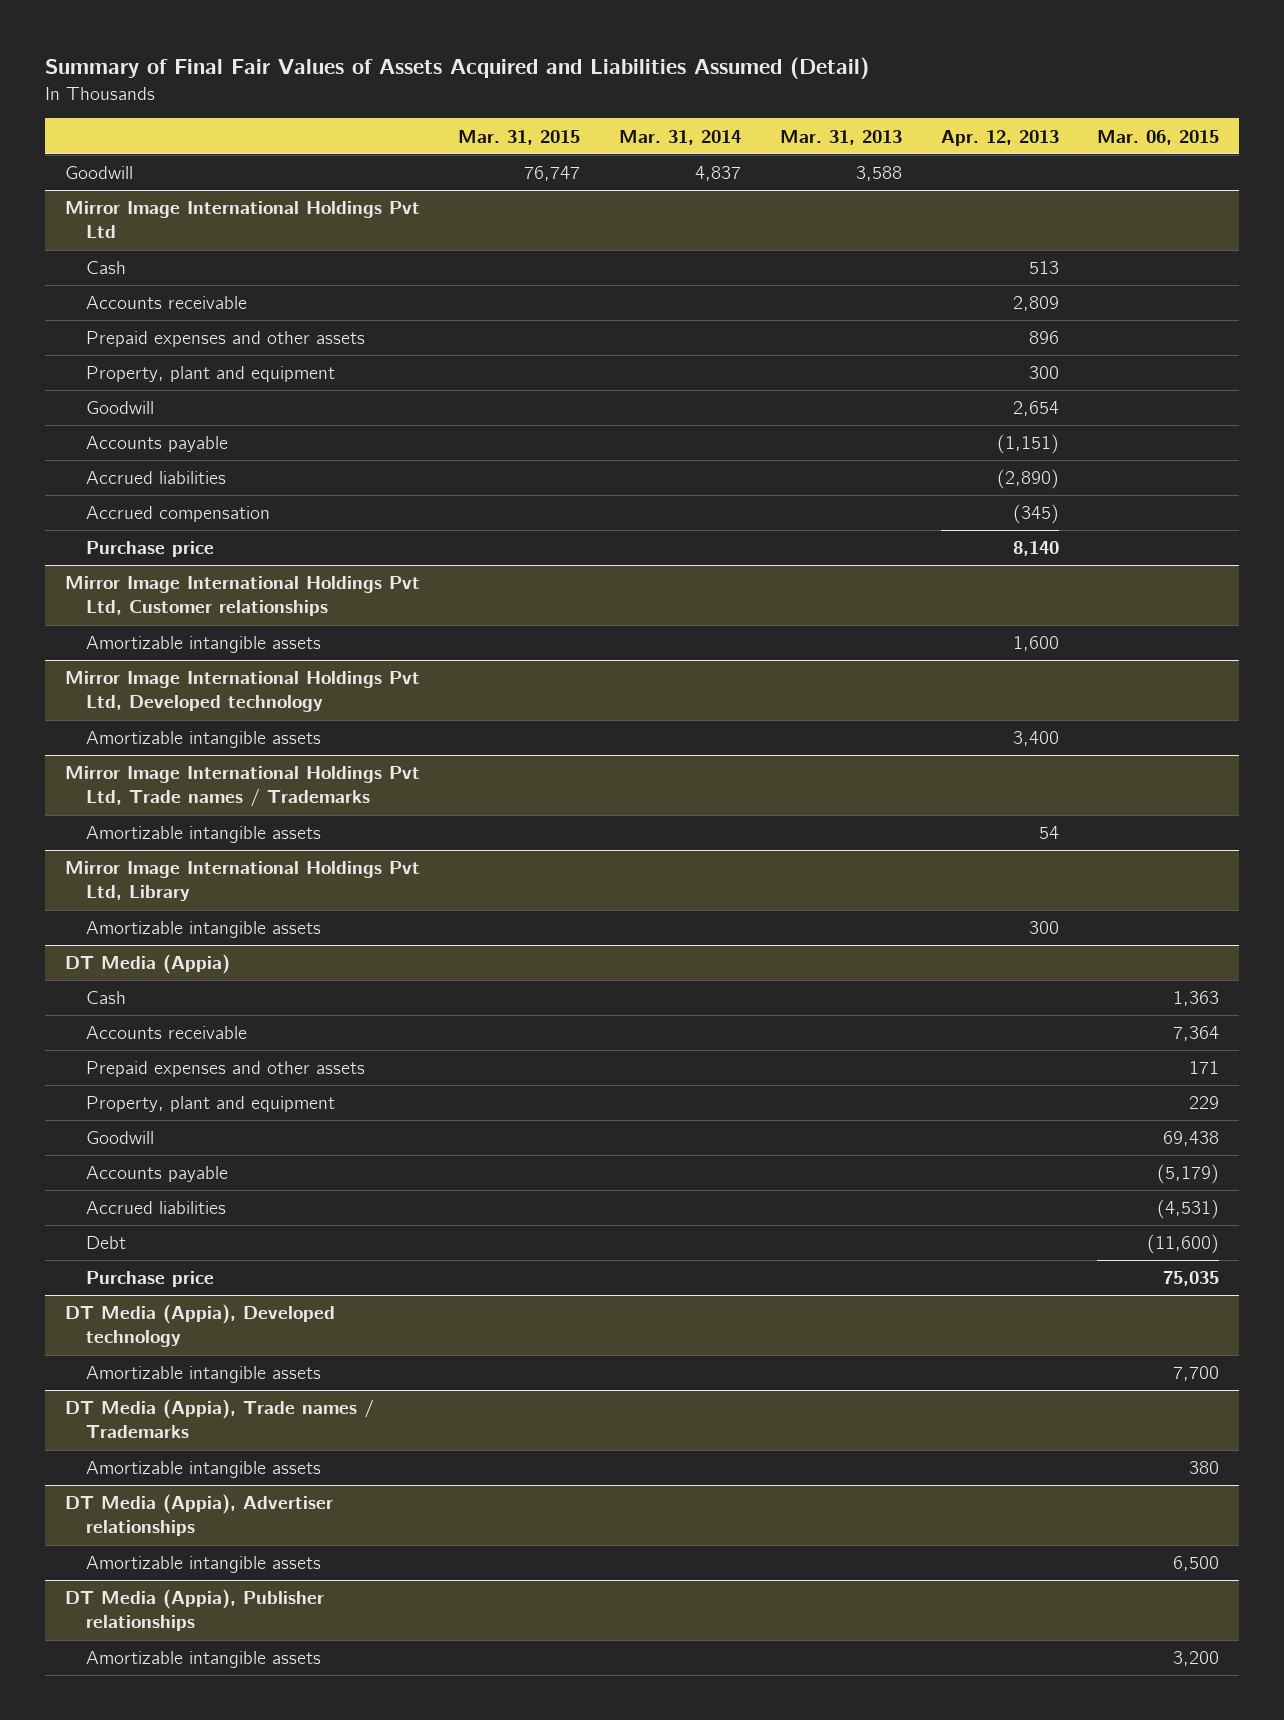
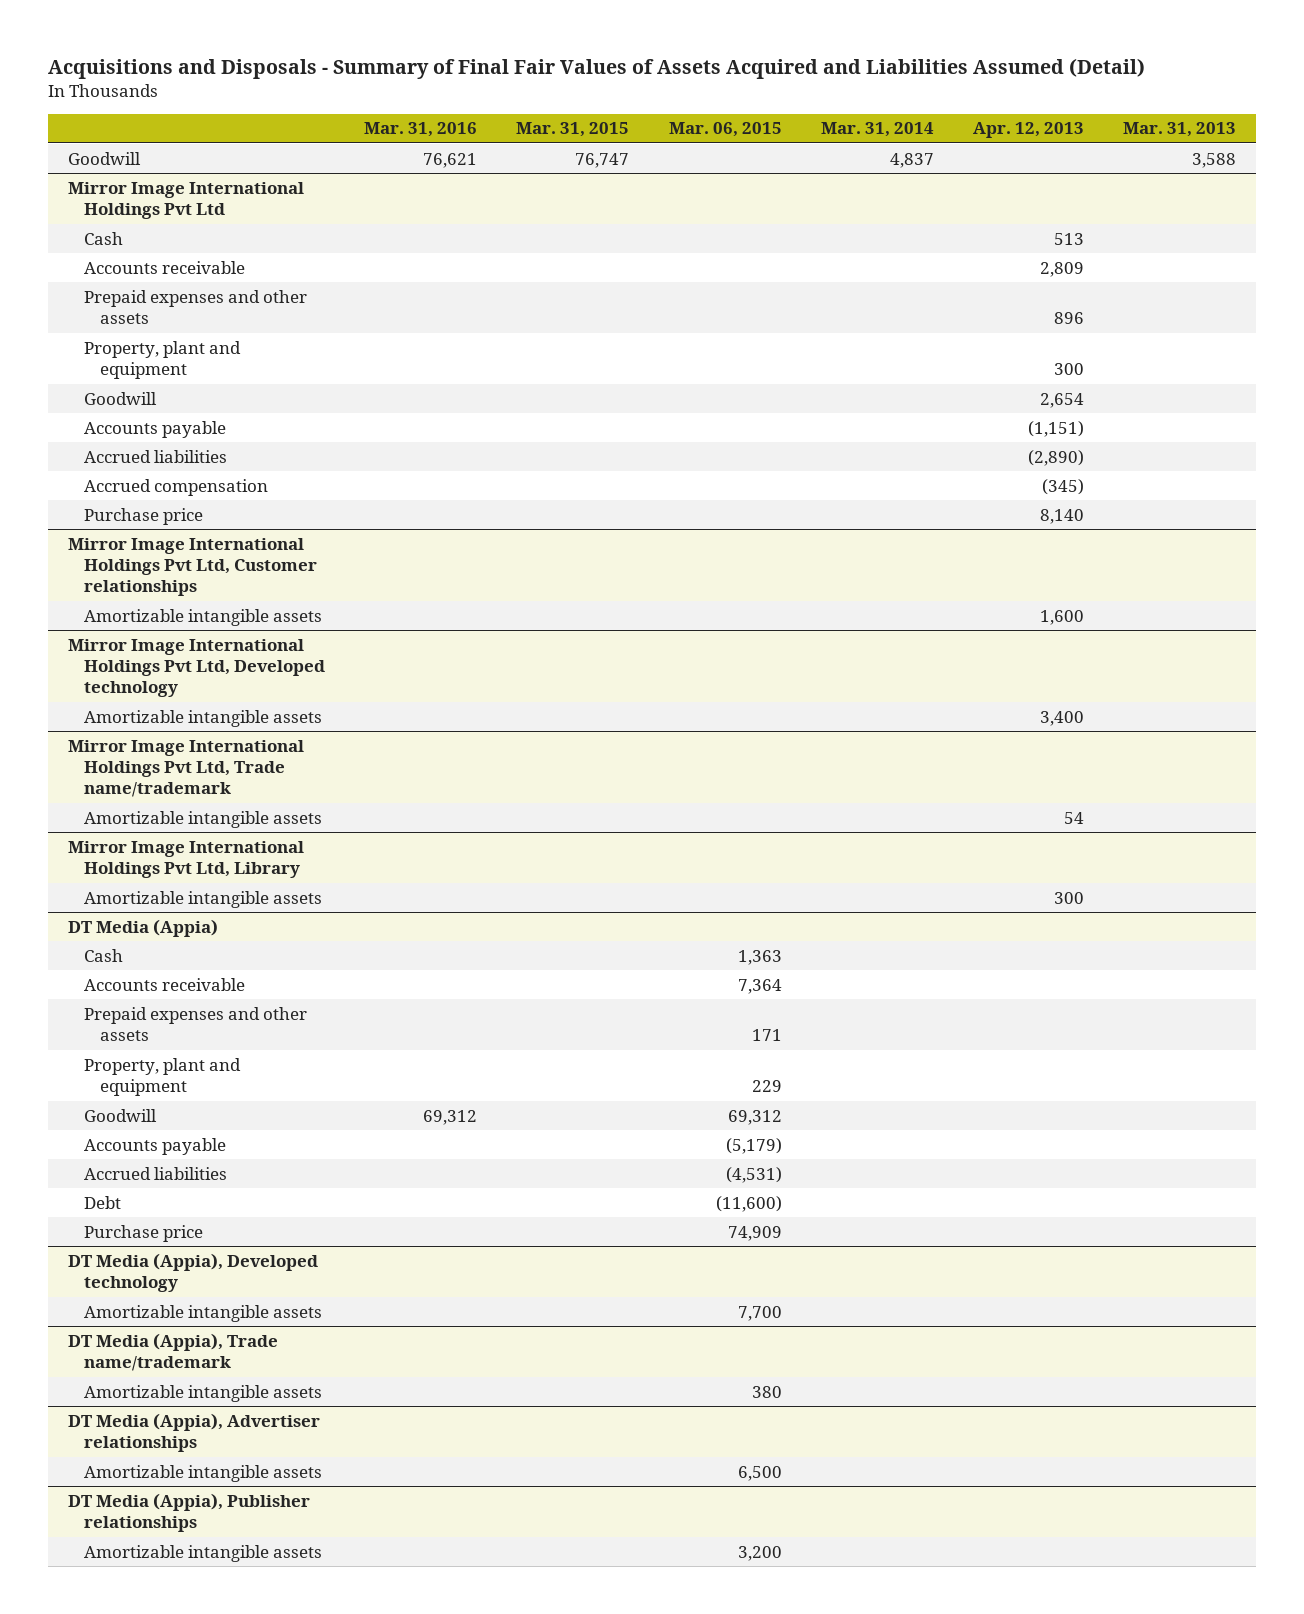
[45,57,870,80] Summary of Final Fair Values of Assets Acquired and Liabilities Assumed (Detail) -> [48,58,1146,80] Acquisitions and Disposals - Summary of Final Fair Values of Assets Acquired and Liabilities Assumed (Detail)
none -> [364,122,478,138] Mar. 31, 2016
[64,766,420,808] Mirror Image International Holdings Pvt Ltd, Trade names / Trademarks -> [67,739,304,798] Mirror Image International Holdings Pvt Ltd, Trade name/trademark
[1163,1131,1220,1147] 69,438 -> [727,1109,782,1125] 69,312
[1163,1271,1220,1287] 75,035 -> [727,1225,782,1241] 74,909
[64,1399,374,1439] DT Media (Appia), Trade names / Trademarks -> [67,1332,278,1372] DT Media (Appia), Trade name/trademark

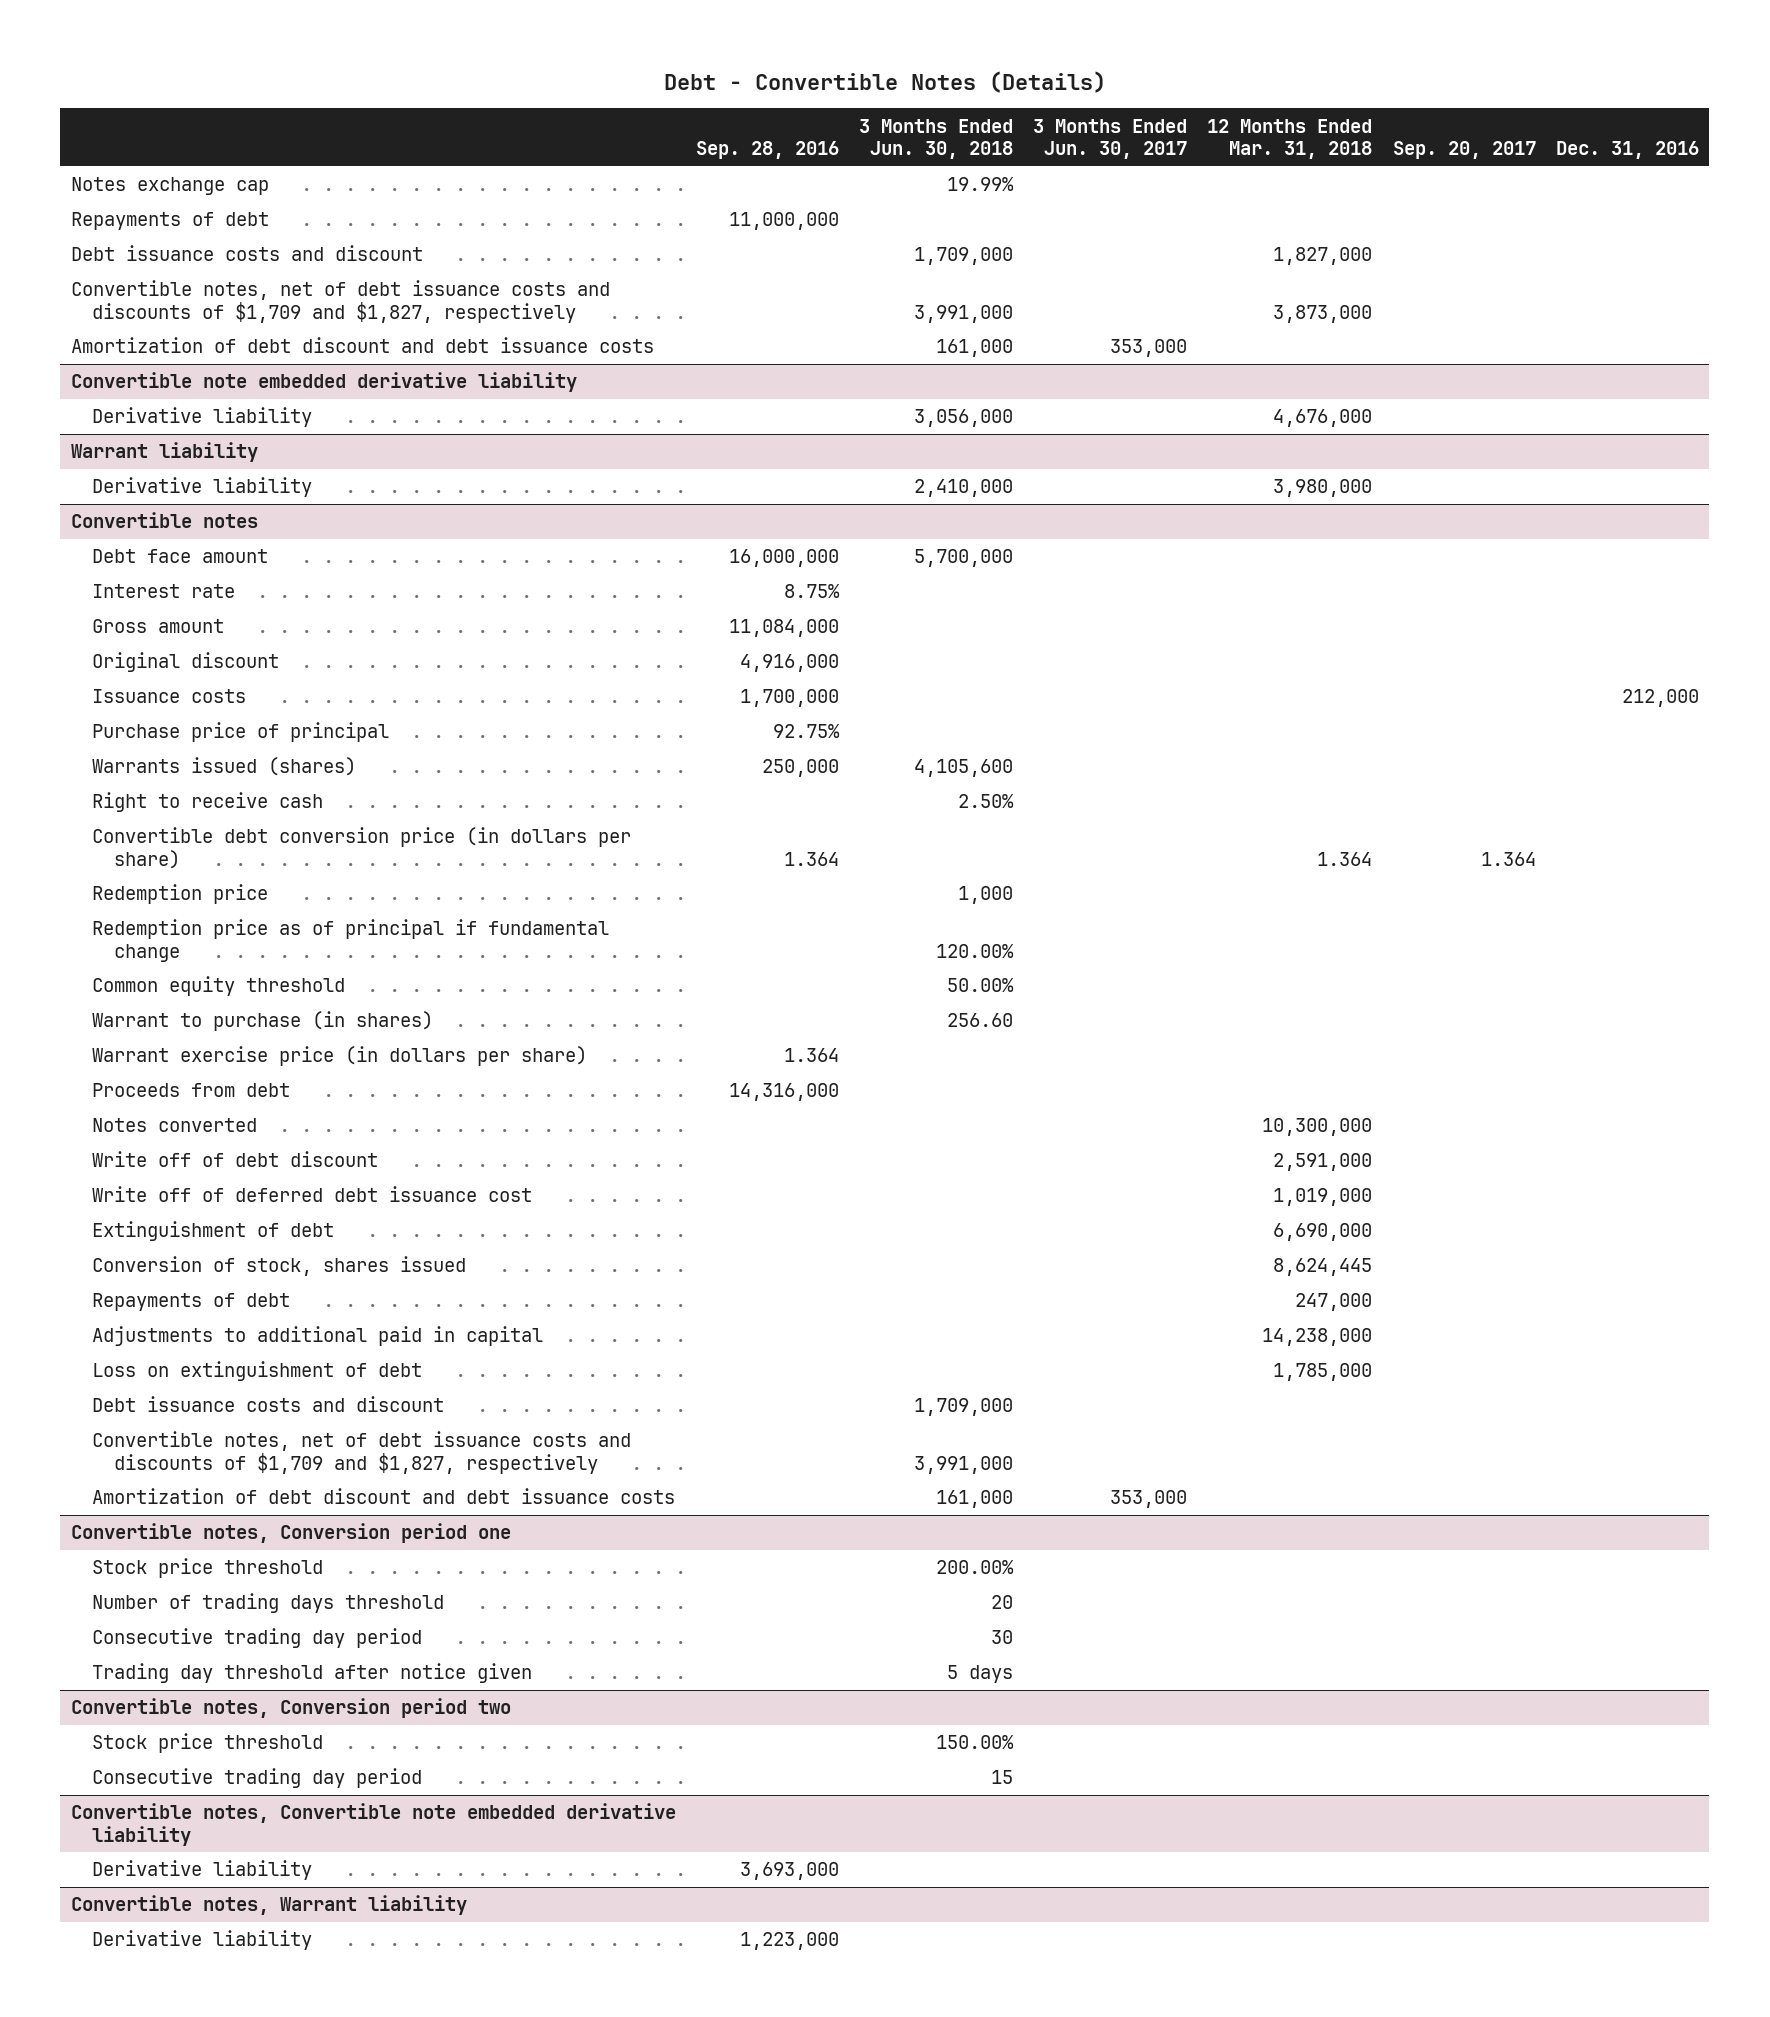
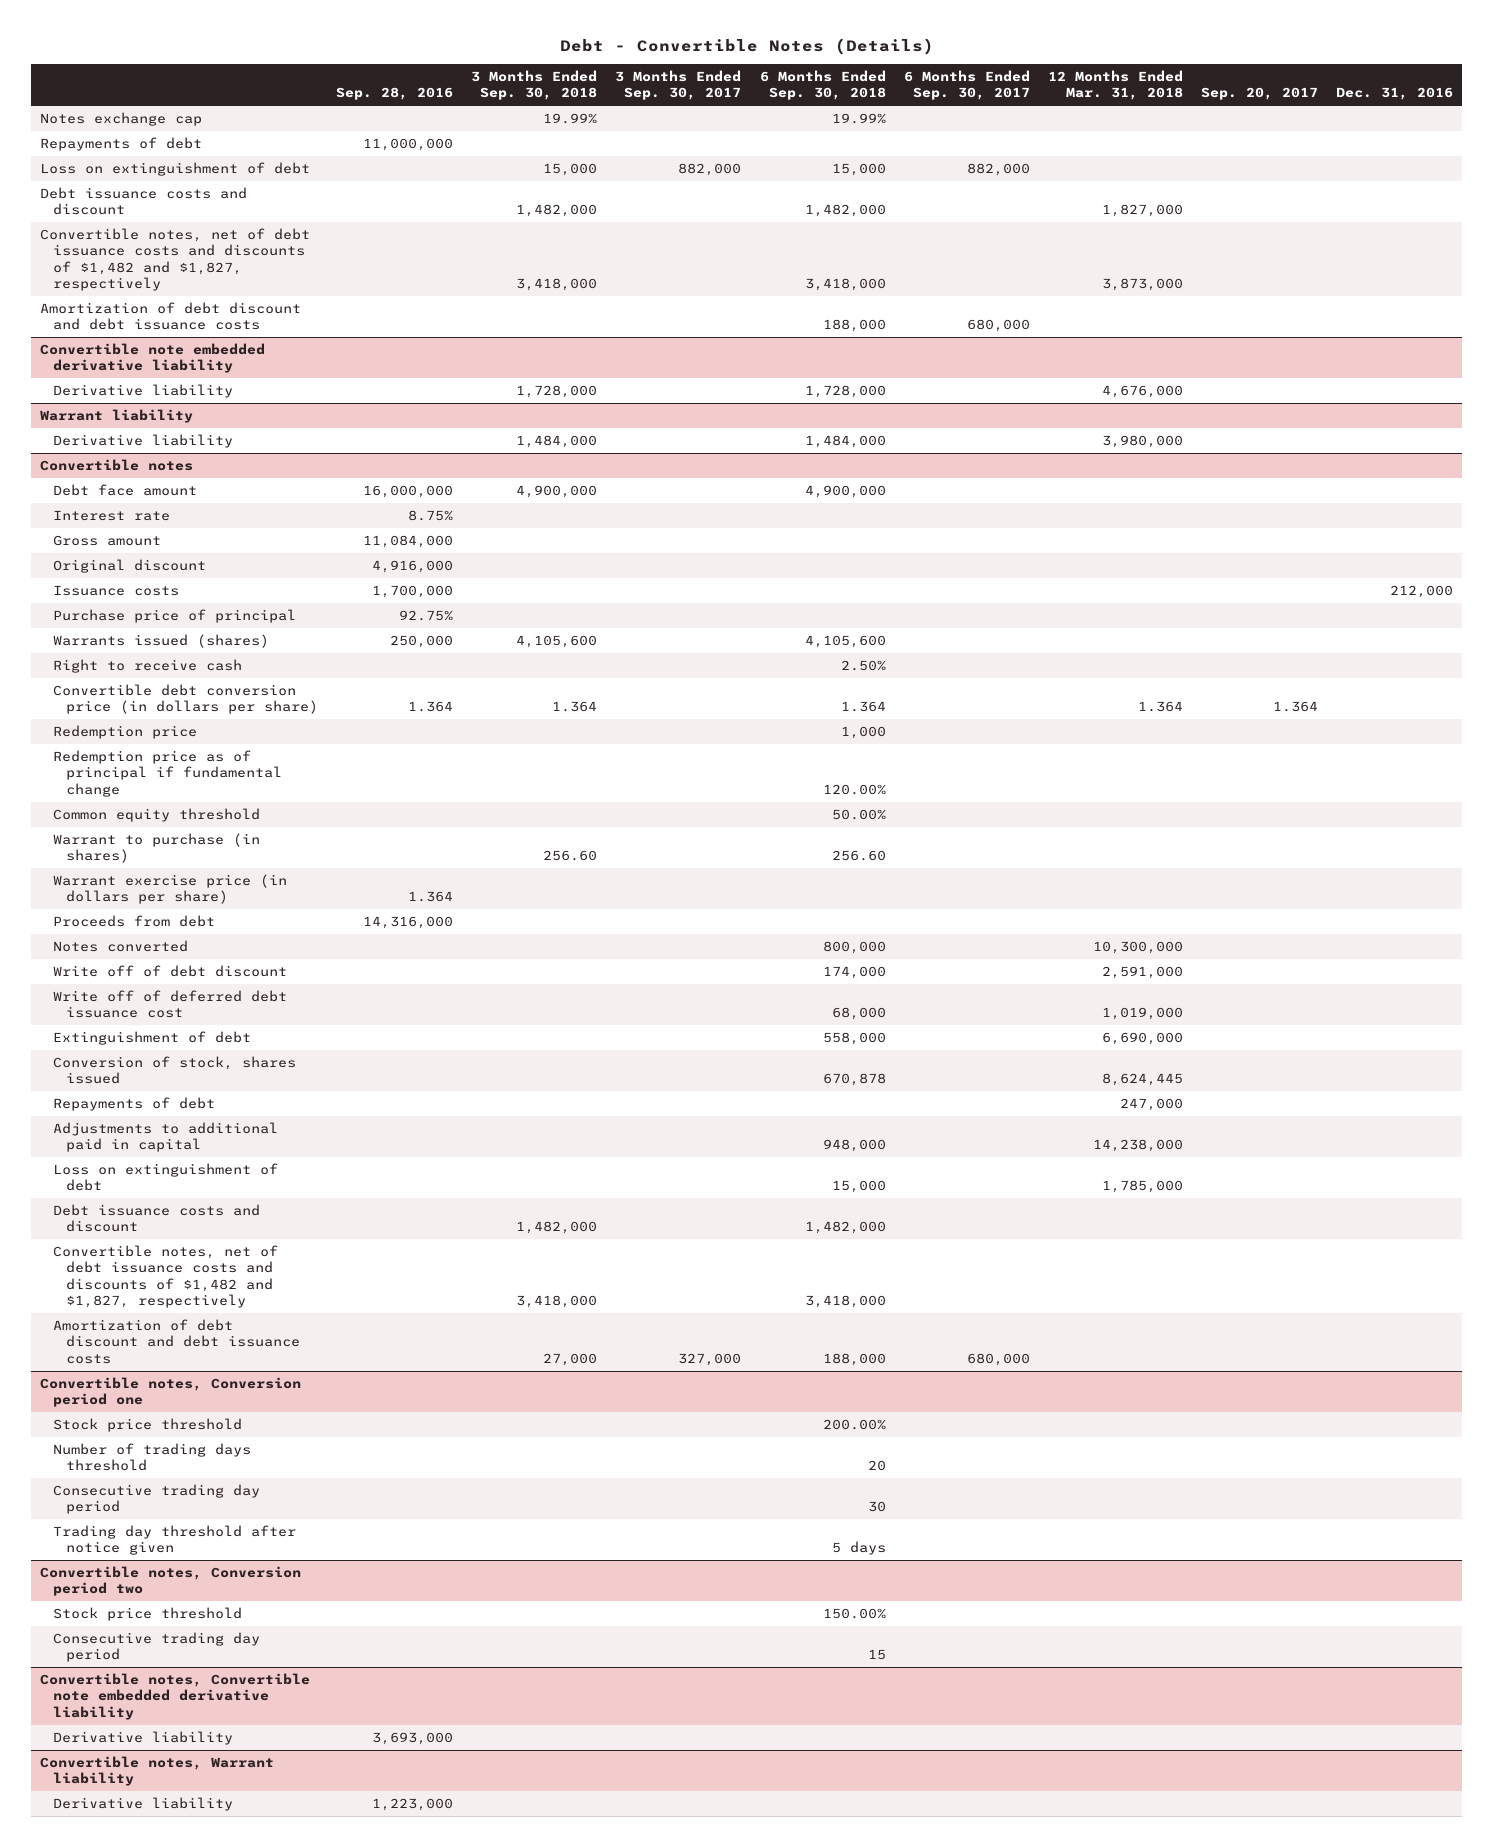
[859,118,1014,159] 3 Months Ended Jun. 30, 2018 -> none
[1033,118,1188,159] 3 Months Ended Jun. 30, 2017 -> none
none -> [471,69,598,101] 3 Months Ended Sep. 30, 2018
none -> [615,69,742,101] 3 Months Ended Sep. 30, 2017
none -> [759,69,886,101] 6 Months Ended Sep. 30, 2018
none -> [903,69,1030,101] 6 Months Ended Sep. 30, 2017
none -> [39,161,310,176] Loss on extinguishment of debt
[70,280,610,323] Convertible notes, net of debt issuance costs and discounts of $1,709 and $1,827, respectively -> [39,227,310,292] Convertible notes, net of debt issuance costs and discounts of $1,482 and $1,827, respectively
[92,1431,632,1474] Convertible notes, net of debt issuance costs and discounts of $1,709 and $1,827, respectively -> [52,1244,278,1309] Convertible notes, net of debt issuance costs and discounts of $1,482 and $1,827, respectively

